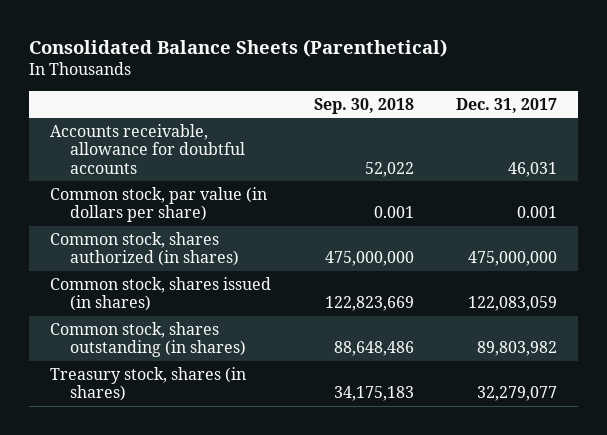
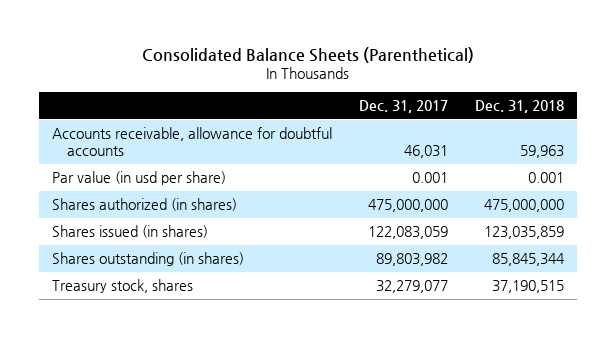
[313,97,414,114] Sep. 30, 2018 -> none
none -> [474,100,564,114] Dec. 31, 2018
[50,186,268,223] Common stock, par value (in dollars per share) -> [52,171,227,186] Par value (in usd per share)
[50,231,240,267] Common stock, shares authorized (in shares) -> [52,198,238,212] Shares authorized (in shares)
[50,276,272,312] Common stock, shares issued (in shares) -> [52,225,209,239] Shares issued (in shares)
[50,321,247,358] Common stock, shares outstanding (in shares) -> [52,252,245,267] Shares outstanding (in shares)
[50,366,247,402] Treasury stock, shares (in shares) -> [52,279,194,294] Treasury stock, shares

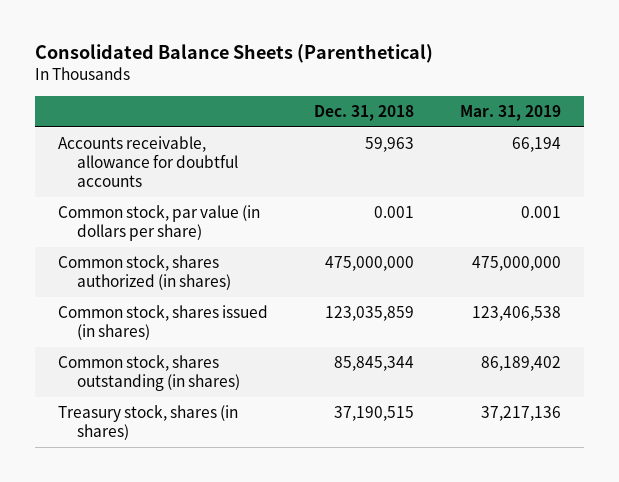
[358,100,448,114] Dec. 31, 2017 -> none
none -> [460,105,562,122] Mar. 31, 2019
[52,171,227,186] Par value (in usd per share) -> [57,205,260,242] Common stock, par value (in dollars per share)
[52,198,238,212] Shares authorized (in shares) -> [57,255,231,291] Common stock, shares authorized (in shares)
[52,225,209,239] Shares issued (in shares) -> [57,305,268,341] Common stock, shares issued (in shares)
[52,252,245,267] Shares outstanding (in shares) -> [57,355,240,392] Common stock, shares outstanding (in shares)
[52,279,194,294] Treasury stock, shares -> [57,405,238,441] Treasury stock, shares (in shares)

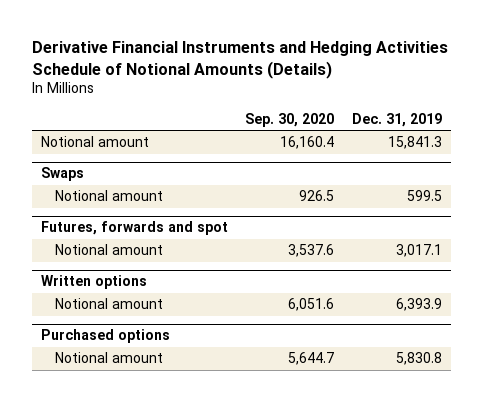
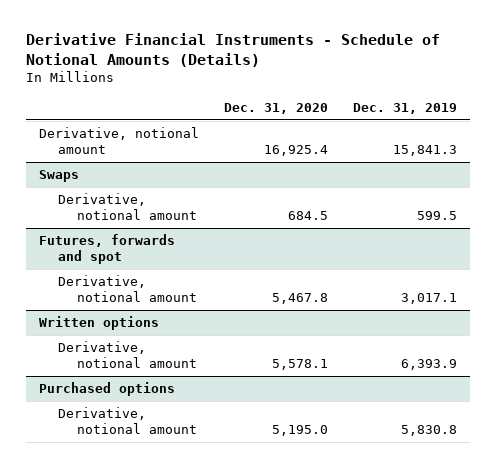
[31,41,448,79] Derivative Financial Instruments and Hedging Activities Schedule of Notional Amounts (Details) -> [25,33,440,67] Derivative Financial Instruments - Schedule of Notional Amounts (Details)
[245,112,335,127] Sep. 30, 2020 -> none
none -> [223,102,328,114] Dec. 31, 2020
[40,136,149,148] Notional amount -> [38,127,199,154] Derivative, notional amount
[54,190,163,202] Notional amount -> [57,193,197,220] Derivative, notional amount
[54,244,163,256] Notional amount -> [57,275,197,302] Derivative, notional amount
[54,298,163,310] Notional amount -> [57,341,197,368] Derivative, notional amount
[54,352,163,364] Notional amount -> [57,407,197,434] Derivative, notional amount

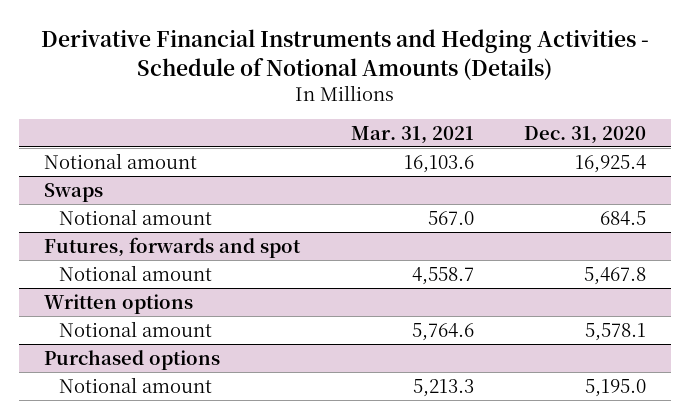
[25,33,440,67] Derivative Financial Instruments - Schedule of Notional Amounts (Details) -> [41,29,650,80] Derivative Financial Instruments and Hedging Activities - Schedule of Notional Amounts (Details)
[353,102,458,114] Dec. 31, 2019 -> none
none -> [350,125,474,144] Mar. 31, 2021
[38,127,199,154] Derivative, notional amount -> [44,152,198,169] Notional amount
[57,193,197,220] Derivative, notional amount -> [59,208,213,225] Notional amount
[57,275,197,302] Derivative, notional amount -> [59,264,213,281] Notional amount
[57,341,197,368] Derivative, notional amount -> [59,320,213,337] Notional amount
[57,407,197,434] Derivative, notional amount -> [59,376,213,393] Notional amount

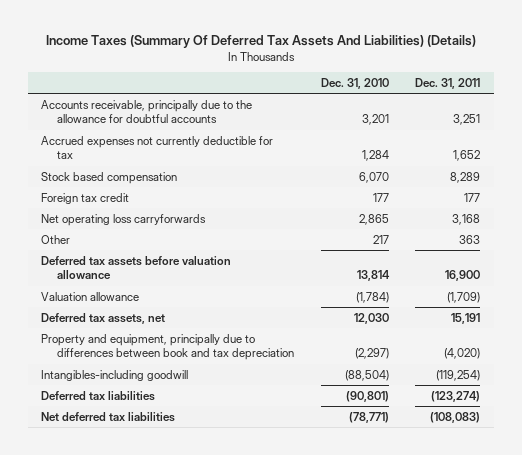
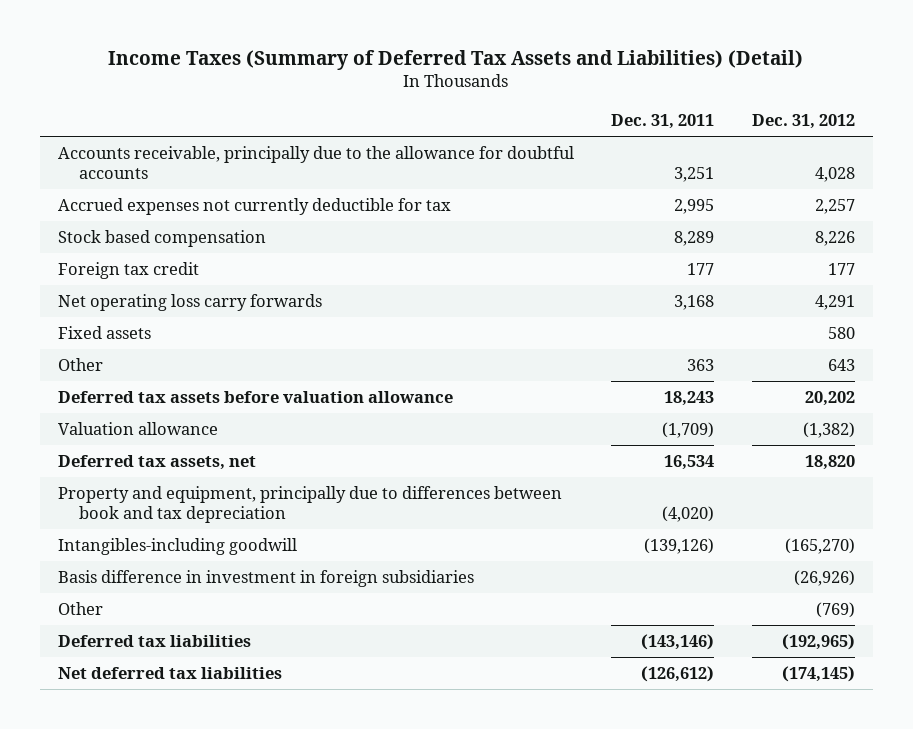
[45,35,476,49] Income Taxes (Summary Of Deferred Tax Assets And Liabilities) (Details) -> [108,50,804,71] Income Taxes (Summary of Deferred Tax Assets and Liabilities) (Detail)
[320,77,389,89] Dec. 31, 2010 -> none
none -> [751,113,855,129] Dec. 31, 2012
[453,150,481,162] 1,652 -> [674,199,715,215] 2,995
[41,213,207,226] Net operating loss carryforwards -> [58,294,323,312] Net operating loss carry forwards
none -> [58,326,152,340] Fixed assets
[445,270,481,282] 16,900 -> [664,391,715,407] 18,243
[451,312,481,324] 15,191 -> [664,455,715,471] 16,534
[436,369,481,381] (119,254) -> [644,538,715,555] (139,126)
none -> [58,570,475,588] Basis difference in investment in foreign subsidiaries
none -> [58,602,104,616] Other
[431,390,481,402] (123,274) -> [641,634,715,651] (143,146)
[430,411,481,423] (108,083) -> [641,666,715,683] (126,612)

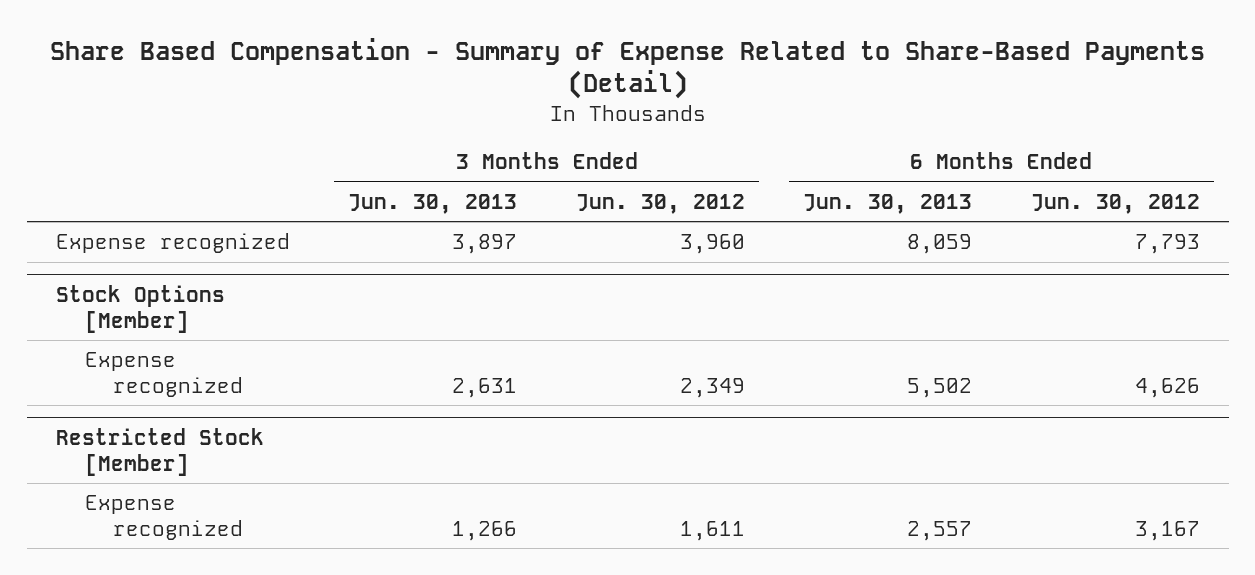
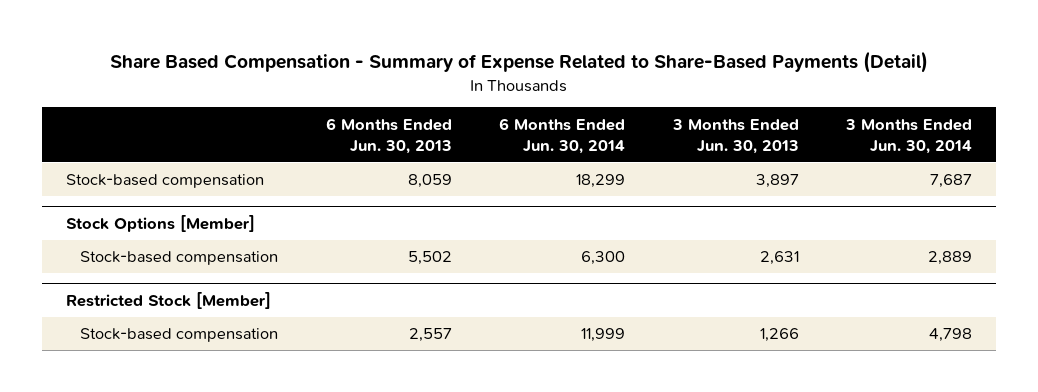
[575,193,745,214] Jun. 30, 2012 -> none
[1030,193,1200,214] Jun. 30, 2012 -> none
none -> [499,117,626,154] 6 Months Ended Jun. 30, 2014
none -> [845,118,973,154] 3 Months Ended Jun. 30, 2014
[55,233,290,254] Expense recognized -> [66,174,265,189] Stock-based compensation
[84,352,244,397] Expense recognized -> [80,251,279,266] Stock-based compensation
[84,495,244,540] Expense recognized -> [80,328,279,343] Stock-based compensation

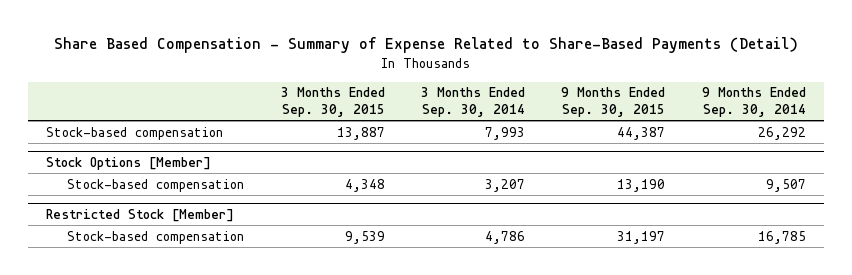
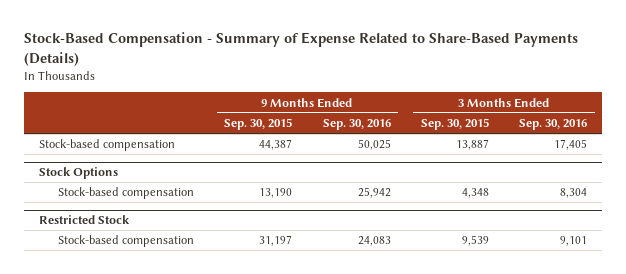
[54,37,799,54] Share Based Compensation - Summary of Expense Related to Share-Based Payments (Detail) -> [23,32,578,66] Stock-Based Compensation - Summary of Expense Related to Share-Based Payments (Details)
[420,87,525,118] 3 Months Ended Sep. 30, 2014 -> none
[701,87,806,118] 9 Months Ended Sep. 30, 2014 -> none
none -> [322,119,391,131] Sep. 30, 2016
none -> [519,119,588,131] Sep. 30, 2016
[46,157,212,171] Stock Options [Member] -> [39,167,119,180] Stock Options
[46,209,235,223] Restricted Stock [Member] -> [39,215,131,225] Restricted Stock

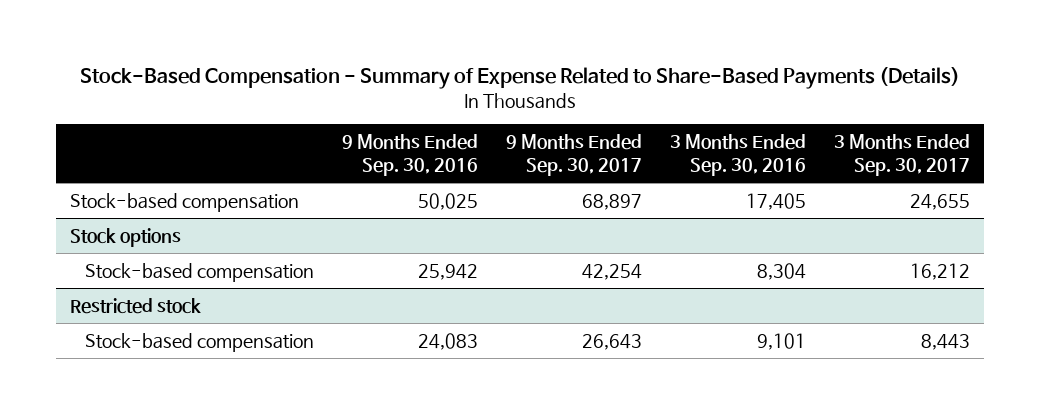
[224,118,293,131] Sep. 30, 2015 -> none
[420,118,489,131] Sep. 30, 2015 -> none
none -> [506,134,643,176] 9 Months Ended Sep. 30, 2017
none -> [834,134,971,176] 3 Months Ended Sep. 30, 2017
[39,167,119,180] Stock Options -> [69,228,181,248] Stock options
[39,215,131,225] Restricted Stock -> [69,298,201,315] Restricted stock

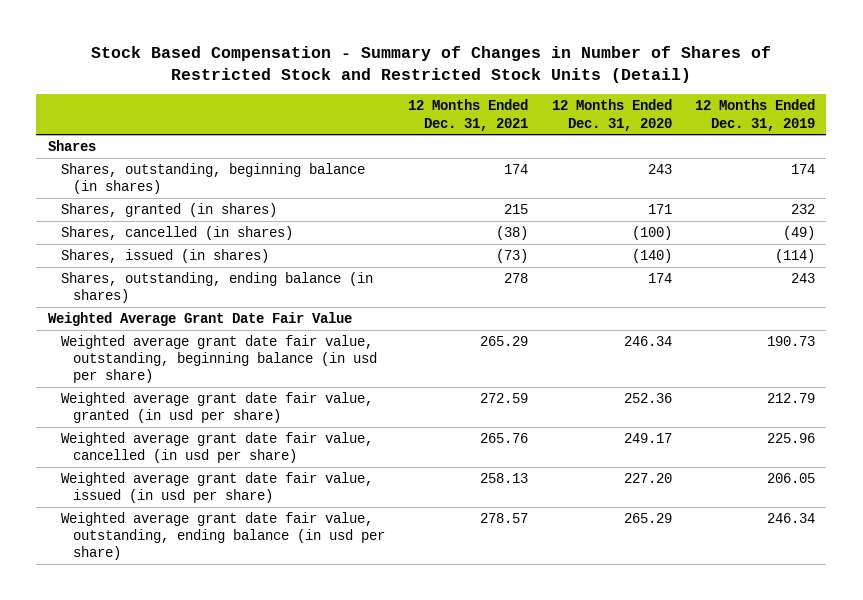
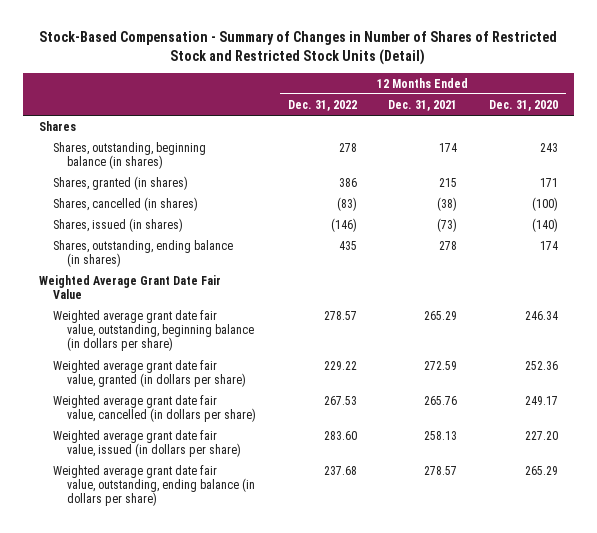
[91,46,772,84] Stock Based Compensation - Summary of Changes in Number of Shares of Restricted Stock and Restricted Stock Units (Detail) -> [39,30,558,65] Stock-Based Compensation - Summary of Changes in Number of Shares of Restricted Stock and Restricted Stock Units (Detail)
[694,99,815,131] 12 Months Ended Dec. 31, 2019 -> none
none -> [287,99,357,111] Dec. 31, 2022
[60,335,378,384] Weighted average grant date fair value, outstanding, beginning balance (in usd per share) -> [53,309,255,352] Weighted average grant date fair value, outstanding, beginning balance (in dollars per share)
[60,392,373,424] Weighted average grant date fair value, granted (in usd per share) -> [53,359,247,388] Weighted average grant date fair value, granted (in dollars per share)
[60,432,373,464] Weighted average grant date fair value, cancelled (in usd per share) -> [53,394,257,423] Weighted average grant date fair value, cancelled (in dollars per share)
[60,472,373,504] Weighted average grant date fair value, issued (in usd per share) -> [53,429,242,458] Weighted average grant date fair value, issued (in dollars per share)
[60,512,386,561] Weighted average grant date fair value, outstanding, ending balance (in usd per share) -> [53,464,256,507] Weighted average grant date fair value, outstanding, ending balance (in dollars per share)

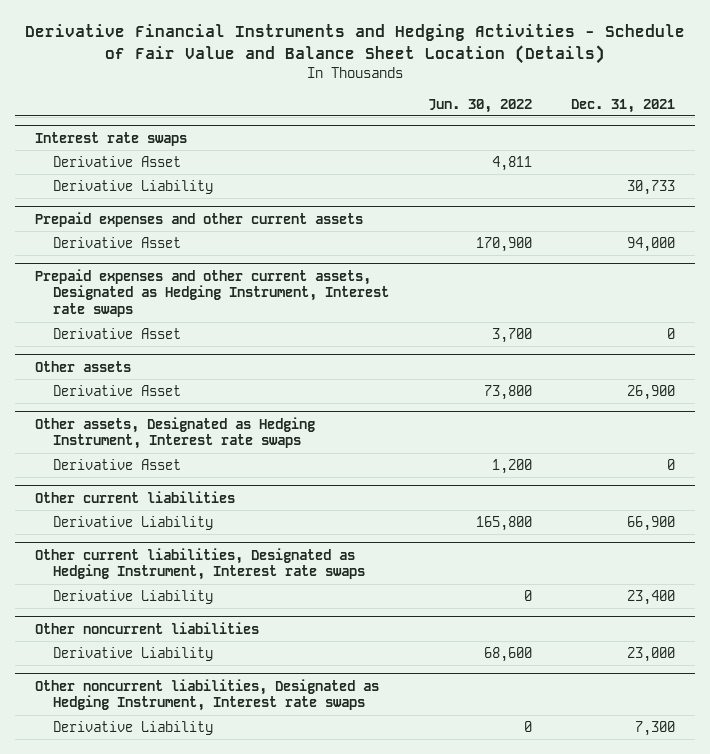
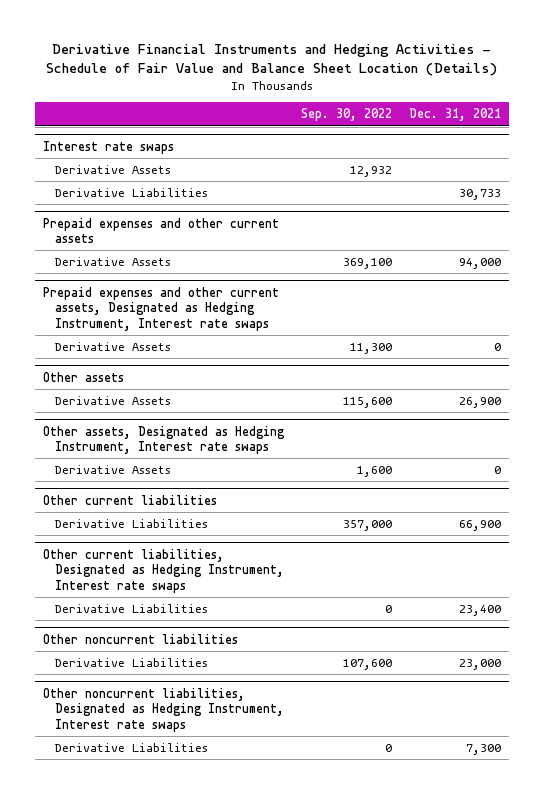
[428,98,533,113] Jun. 30, 2022 -> none
none -> [301,108,393,122] Sep. 30, 2022
[52,156,181,168] Derivative Asset -> [55,164,172,174] Derivative Assets
[52,180,213,195] Derivative Liability -> [55,187,209,197] Derivative Liabilities
[52,237,181,249] Derivative Asset -> [55,256,172,266] Derivative Assets
[52,328,181,340] Derivative Asset -> [55,341,172,351] Derivative Assets
[52,385,181,397] Derivative Asset -> [55,395,172,405] Derivative Assets
[52,459,181,471] Derivative Asset -> [55,464,172,474] Derivative Assets
[52,516,213,531] Derivative Liability -> [55,518,209,528] Derivative Liabilities
[52,590,213,605] Derivative Liability -> [55,603,209,613] Derivative Liabilities
[52,647,213,662] Derivative Liability -> [55,657,209,667] Derivative Liabilities
[52,721,213,736] Derivative Liability -> [55,742,209,752] Derivative Liabilities

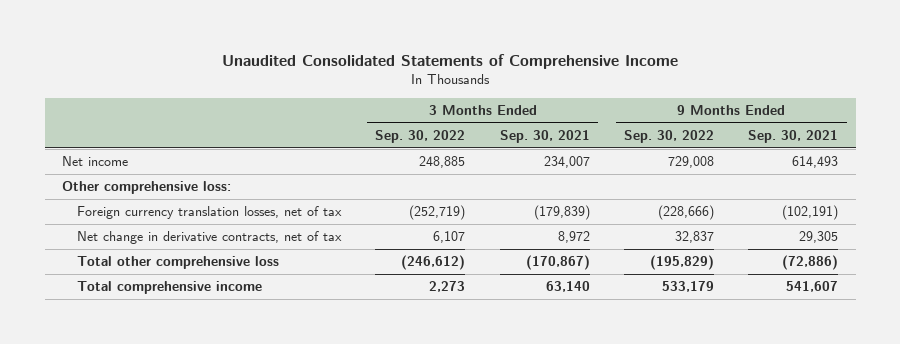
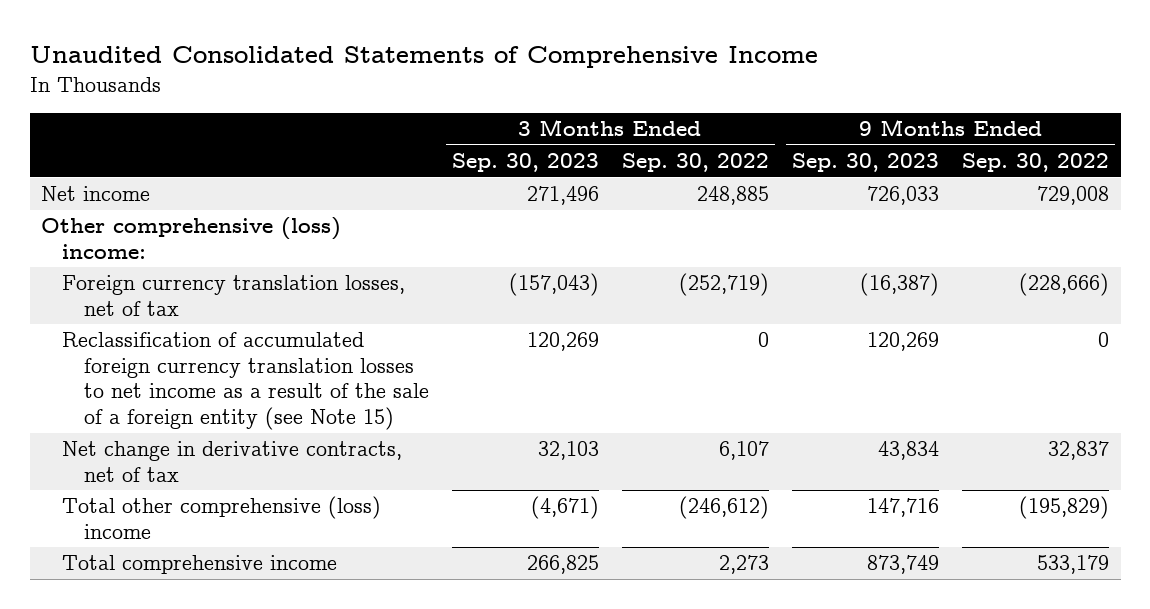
[499,129,590,143] Sep. 30, 2021 -> none
[748,129,839,143] Sep. 30, 2021 -> none
none -> [451,153,599,173] Sep. 30, 2023
none -> [792,153,940,173] Sep. 30, 2023
[61,181,231,195] Other comprehensive loss: -> [41,217,342,259] Other comprehensive (loss) income:
none -> [62,332,429,430] Reclassification of accumulated foreign currency translation losses to net income as a result of the sale of a foreign entity (see Note 15)
[77,256,280,270] Total other comprehensive loss -> [62,496,382,539] Total other comprehensive (loss) income

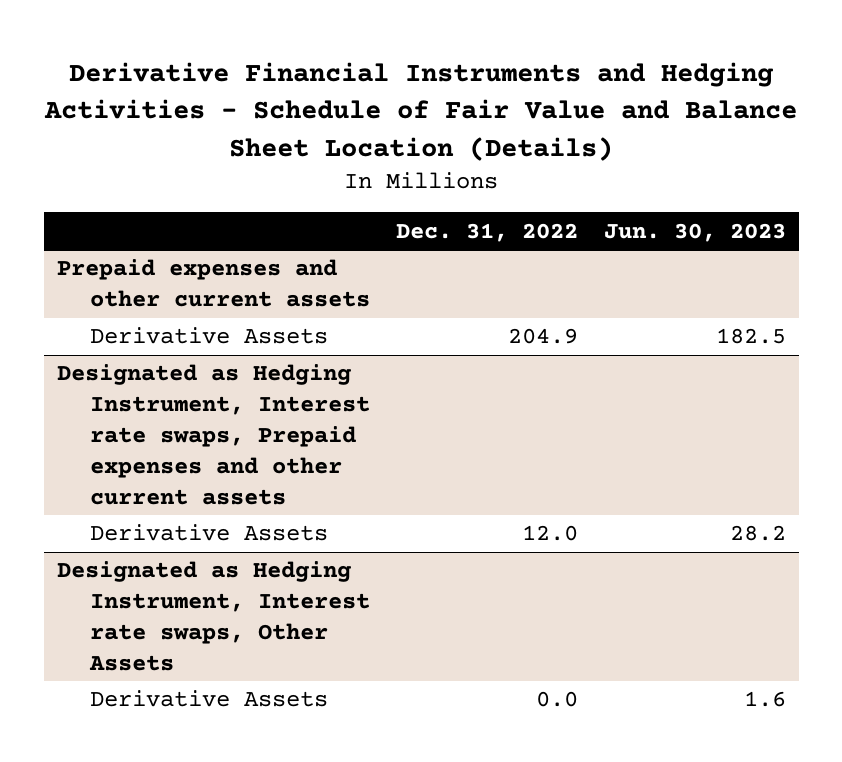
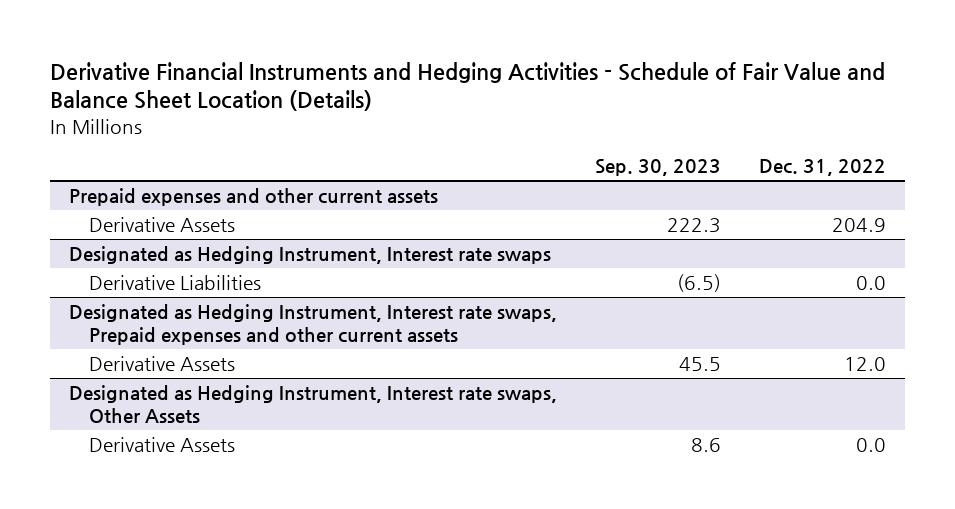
[603,222,786,242] Jun. 30, 2023 -> none
none -> [594,159,721,177] Sep. 30, 2023
none -> [68,245,551,264] Designated as Hedging Instrument, Interest rate swaps
none -> [89,274,262,290] Derivative Liabilities

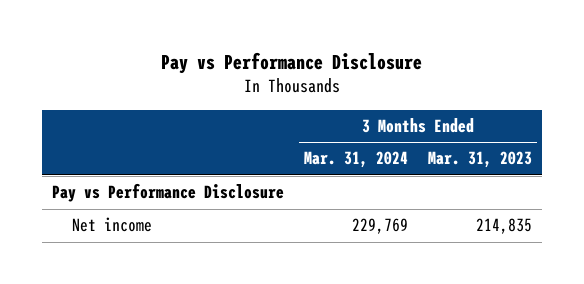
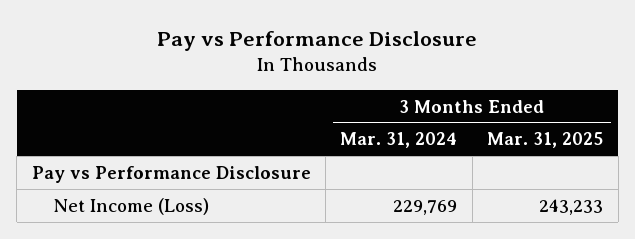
[427,151,532,169] Mar. 31, 2023 -> none
none -> [487,132,604,149] Mar. 31, 2025
[71,217,152,233] Net income -> [53,197,210,215] Net Income (Loss)

